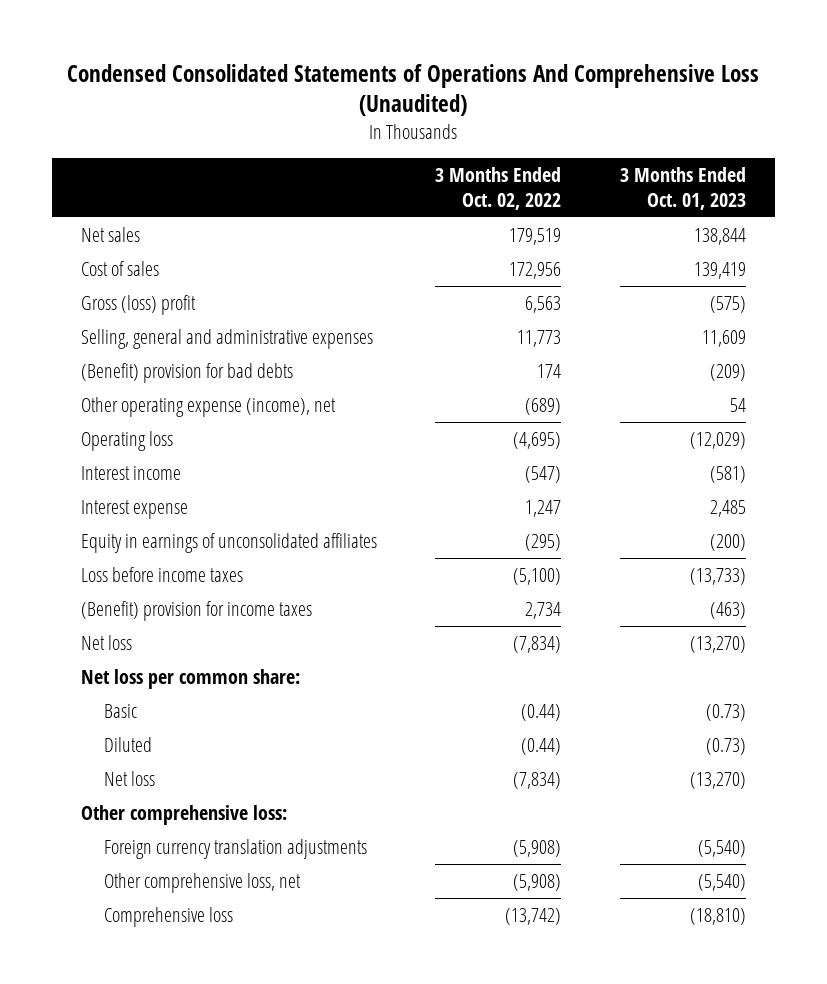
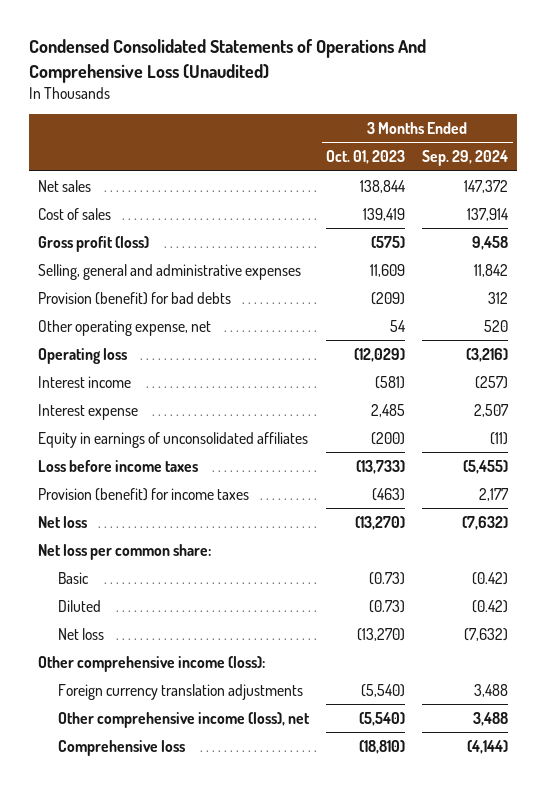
[435,167,562,210] 3 Months Ended Oct. 02, 2022 -> none
none -> [422,150,509,167] Sep. 29, 2024
[80,294,196,315] Gross (loss) profit -> [37,235,149,252] Gross profit (loss)
[80,362,293,383] (Benefit) provision for bad debts -> [37,291,231,305] Provision (benefit) for bad debts
[80,396,336,417] Other operating expense (income), net -> [37,319,211,336] Other operating expense, net
[80,600,312,621] (Benefit) provision for income taxes -> [37,487,249,501] Provision (benefit) for income taxes
[80,804,287,825] Other comprehensive loss: -> [37,655,265,672] Other comprehensive income (loss):
[104,872,302,893] Other comprehensive loss, net -> [57,711,310,728] Other comprehensive income (loss), net

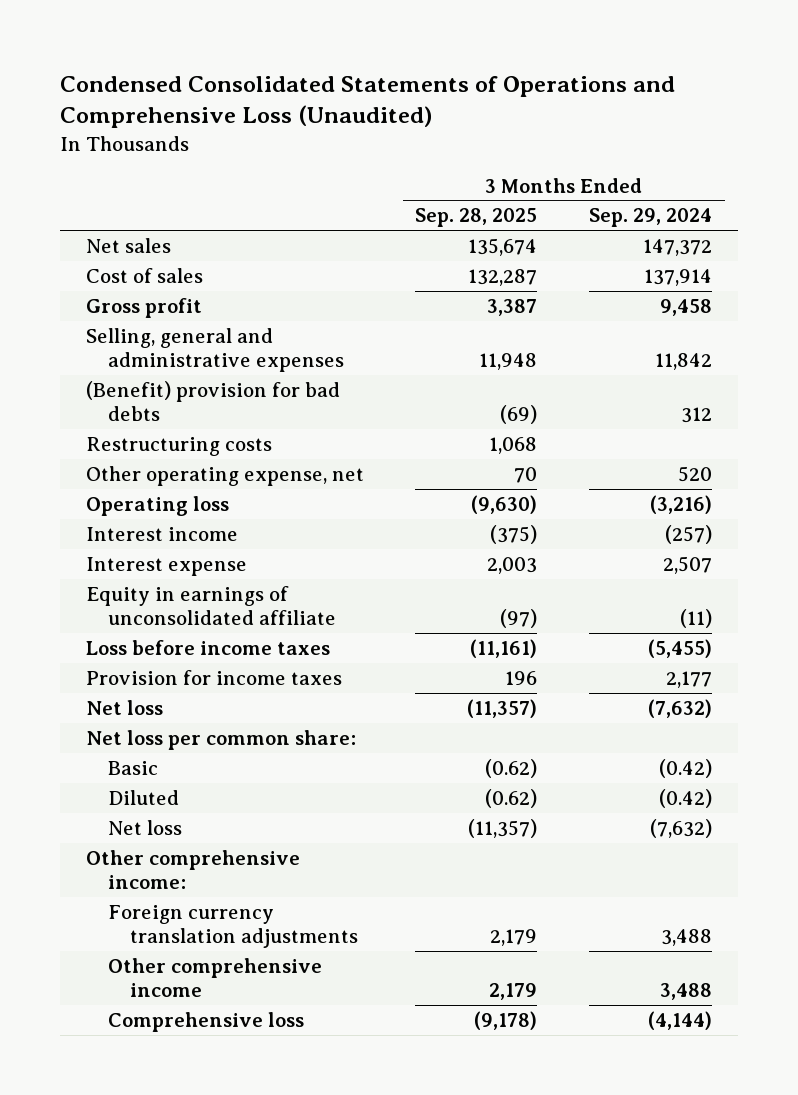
[28,39,426,83] Condensed Consolidated Statements of Operations And Comprehensive Loss (Unaudited) -> [60,75,676,129] Condensed Consolidated Statements of Operations and Comprehensive Loss (Unaudited)
[326,150,406,165] Oct. 01, 2023 -> none
none -> [415,208,538,228] Sep. 28, 2025
[37,235,149,252] Gross profit (loss) -> [85,297,202,318] Gross profit
[37,291,231,305] Provision (benefit) for bad debts -> [85,380,340,422] (Benefit) provision for bad debts
none -> [85,436,272,456] Restructuring costs
[37,431,308,448] Equity in earnings of unconsolidated affiliates -> [85,585,337,626] Equity in earnings of unconsolidated affiliate
[37,487,249,501] Provision (benefit) for income taxes -> [85,669,342,685] Provision for income taxes
[37,655,265,672] Other comprehensive income (loss): -> [85,849,300,890] Other comprehensive income:
[57,711,310,728] Other comprehensive income (loss), net -> [108,957,323,998] Other comprehensive income

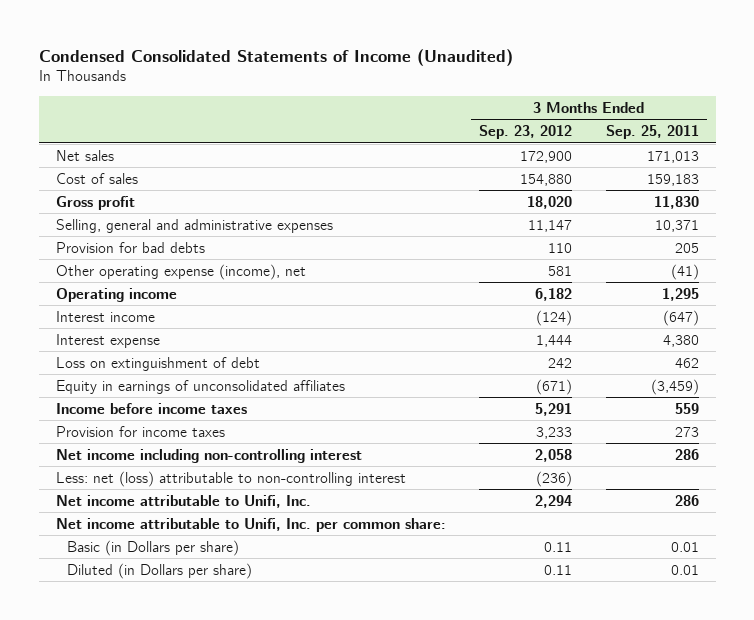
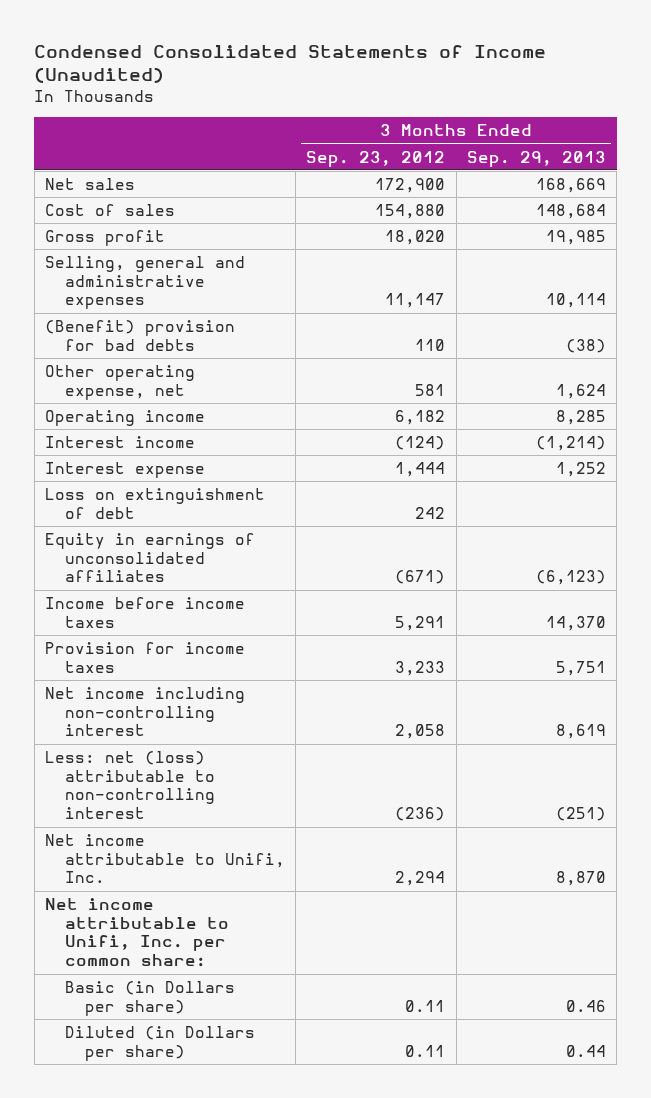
[605,125,699,140] Sep. 25, 2011 -> none
none -> [466,150,606,167] Sep. 29, 2013
[55,241,205,253] Provision for bad debts -> [44,319,235,351] (Benefit) provision for bad debts
[55,263,306,280] Other operating expense (income), net -> [44,364,195,400] Other operating expense, net

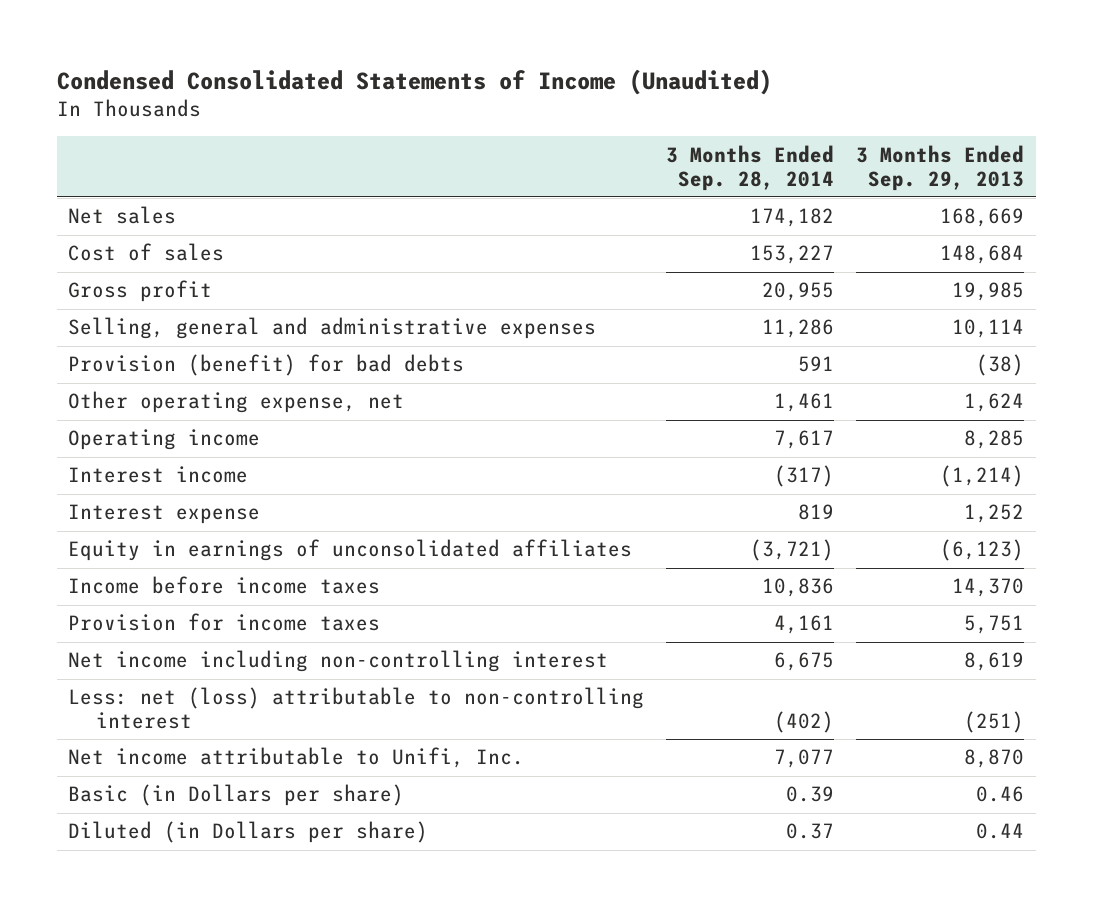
[306,150,446,167] Sep. 23, 2012 -> none
none -> [666,144,835,191] 3 Months Ended Sep. 28, 2014
[44,319,235,351] (Benefit) provision for bad debts -> [68,354,465,377] Provision (benefit) for bad debts
[44,487,265,519] Loss on extinguishment of debt -> none
[44,897,229,968] Net income attributable to Unifi, Inc. per common share: -> none

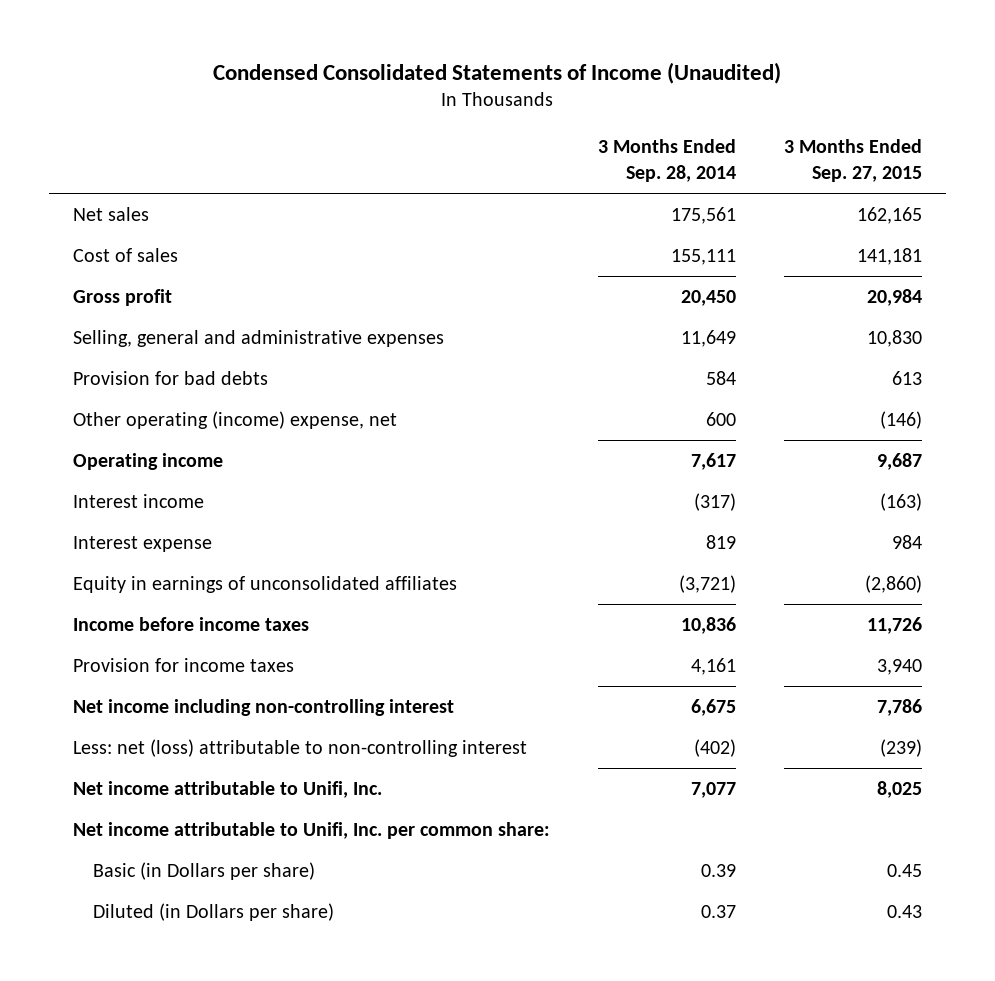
[856,144,1025,191] 3 Months Ended Sep. 29, 2013 -> none
none -> [783,139,922,182] 3 Months Ended Sep. 27, 2015
[750,208,835,228] 174,182 -> [670,207,736,225] 175,561
[750,245,835,265] 153,227 -> [670,249,736,266] 155,111
[762,282,835,302] 20,955 -> [680,290,736,307] 20,450
[762,319,835,339] 11,286 -> [680,330,736,348] 11,649
[68,354,465,377] Provision (benefit) for bad debts -> [72,371,268,386] Provision for bad debts
[798,356,835,373] 591 -> [705,371,736,386] 584
[68,391,405,414] Other operating expense, net -> [72,411,397,430] Other operating (income) expense, net
[774,393,835,413] 1,461 -> [705,412,736,427] 600
none -> [72,822,550,840] Net income attributable to Unifi, Inc. per common share:

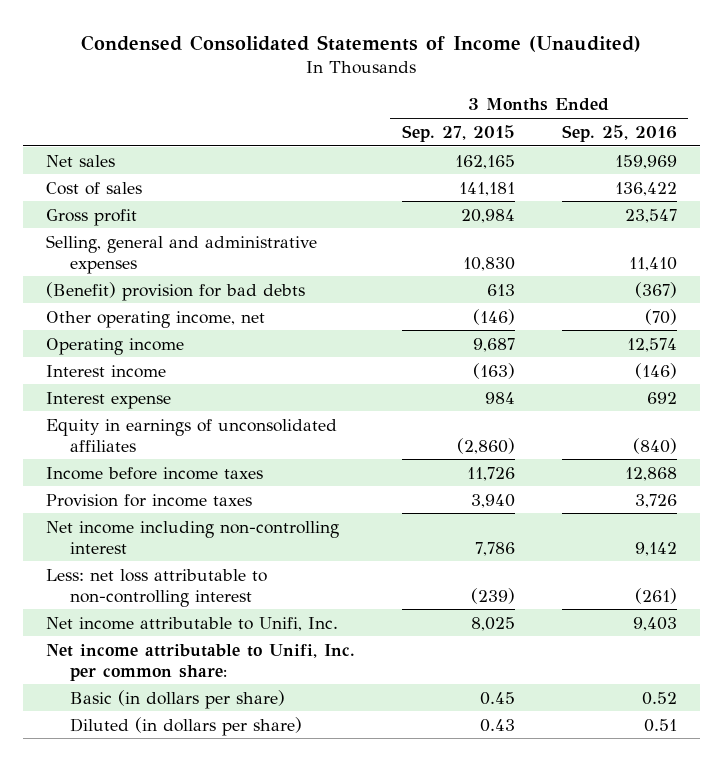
[597,139,736,182] 3 Months Ended Sep. 28, 2014 -> none
none -> [561,124,677,142] Sep. 25, 2016
[72,371,268,386] Provision for bad debts -> [45,281,305,301] (Benefit) provision for bad debts
[72,411,397,430] Other operating (income) expense, net -> [45,310,265,328] Other operating income, net
[72,739,527,758] Less: net (loss) attributable to non-controlling interest -> [45,568,267,607] Less: net loss attributable to non-controlling interest
[93,862,316,881] Basic (in Dollars per share) -> [69,689,285,709] Basic (in dollars per share)
[93,903,335,922] Diluted (in Dollars per share) -> [69,716,302,736] Diluted (in dollars per share)

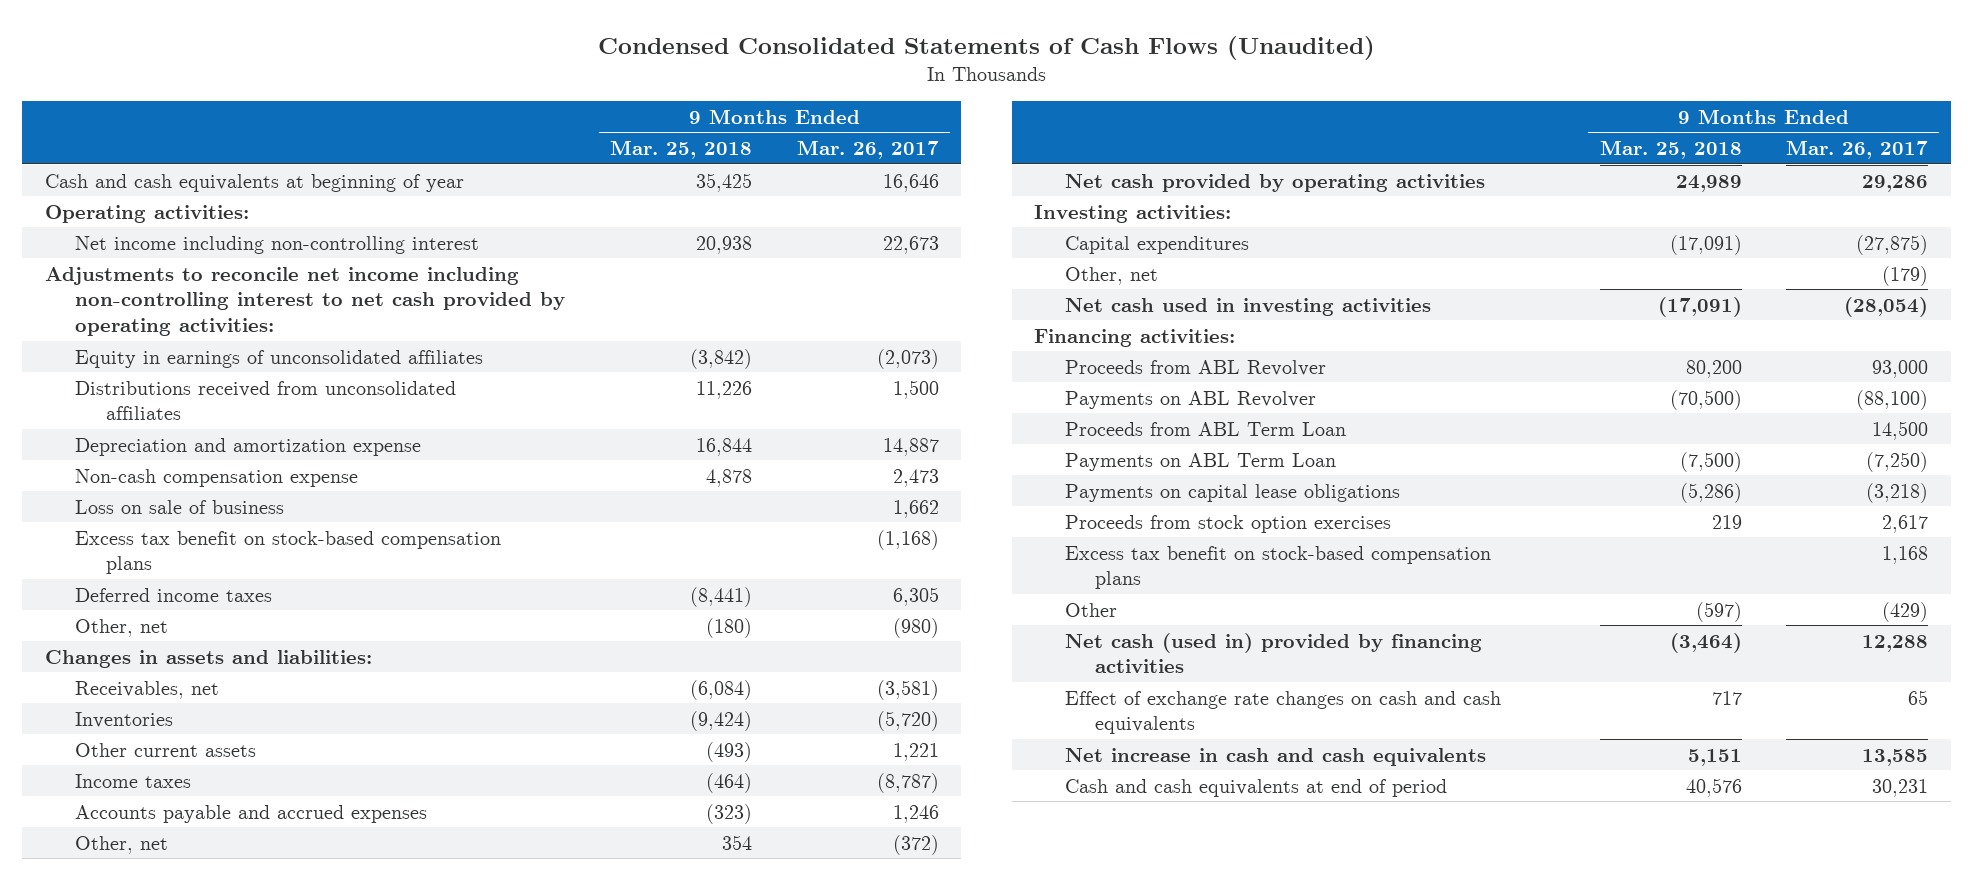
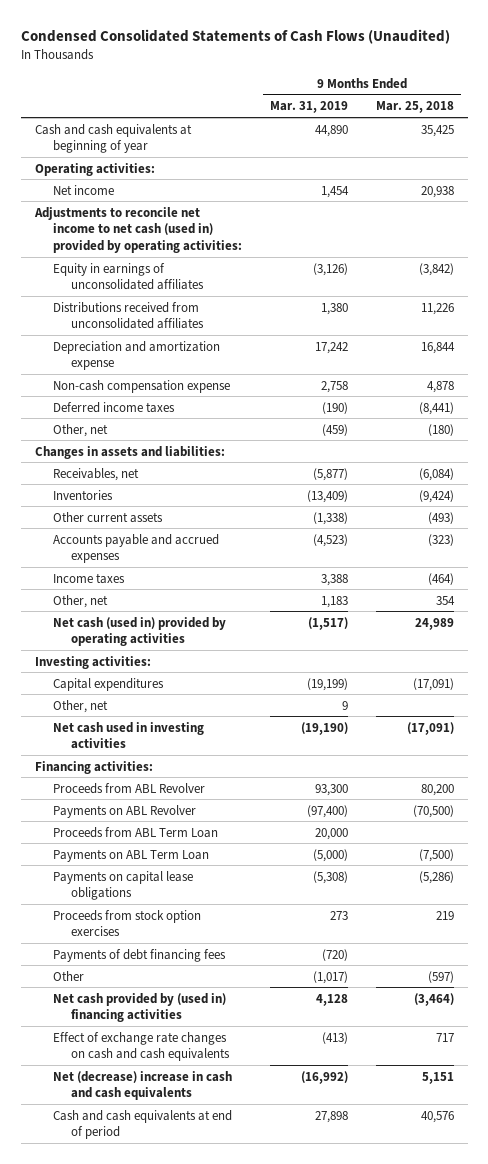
[796,140,939,160] Mar. 26, 2017 -> none
none -> [269,101,348,114] Mar. 31, 2019
[75,235,480,254] Net income including non-controlling interest -> [52,184,114,195] Net income
[44,266,566,337] Adjustments to reconcile net income including non-controlling interest to net cash provided by operating activities: -> [33,206,242,254] Adjustments to reconcile net income to net cash (used in) provided by operating activities:
[75,499,285,514] Loss on sale of business -> none
[75,530,502,575] Excess tax benefit on stock-based compensation plans -> none
[75,773,192,788] Income taxes -> [52,572,125,584] Income taxes
[1064,173,1485,192] Net cash provided by operating activities -> [52,616,226,647] Net cash (used in) provided by operating activities
[1064,545,1491,590] Excess tax benefit on stock-based compensation plans -> none
none -> [52,948,226,962] Payments of debt financing fees
[1064,632,1482,674] Net cash (used in) provided by financing activities -> [52,992,226,1023] Net cash provided by (used in) financing activities
[1064,747,1486,766] Net increase in cash and cash equivalents -> [52,1070,232,1101] Net (decrease) increase in cash and cash equivalents

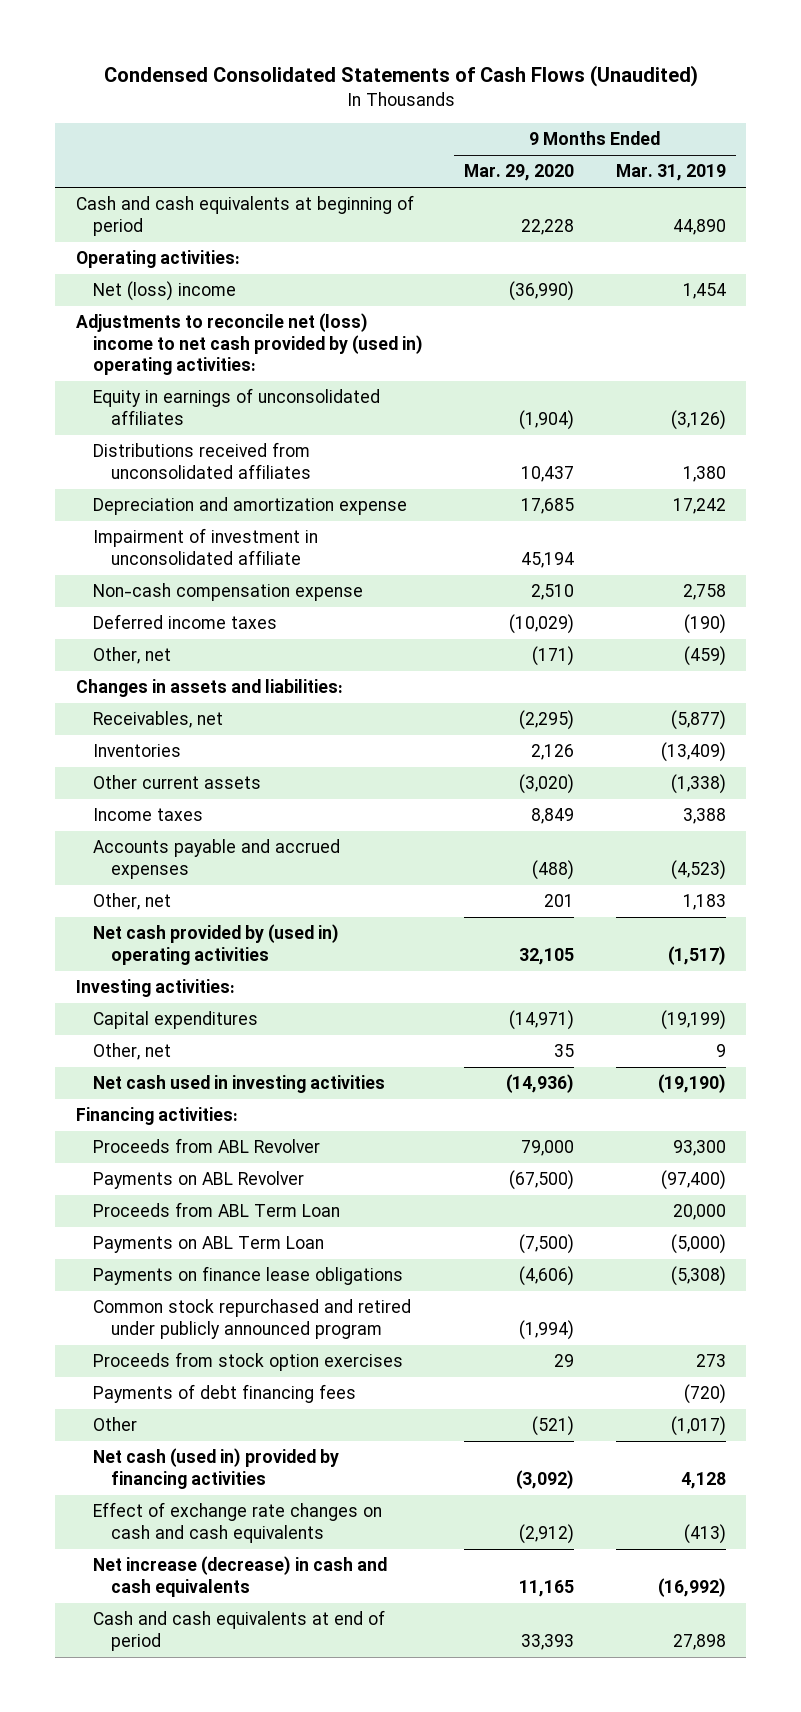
[375,101,454,114] Mar. 25, 2018 -> none
none -> [464,164,575,182] Mar. 29, 2020
[34,123,192,154] Cash and cash equivalents at beginning of year -> [75,195,414,236] Cash and cash equivalents at beginning of period
[52,184,114,195] Net income -> [93,281,237,302] Net (loss) income
[33,206,242,254] Adjustments to reconcile net income to net cash (used in) provided by operating activities: -> [75,313,424,376] Adjustments to reconcile net (loss) income to net cash provided by (used in) operating activities:
none -> [93,528,319,565] Impairment of investment in unconsolidated affiliate
[52,533,219,564] Accounts payable and accrued expenses -> [93,839,341,879] Accounts payable and accrued expenses
[52,616,226,647] Net cash (used in) provided by operating activities -> [93,924,340,965] Net cash provided by (used in) operating activities
[52,870,193,901] Payments on capital lease obligations -> [93,1266,404,1286] Payments on finance lease obligations
none -> [93,1299,412,1339] Common stock repurchased and retired under publicly announced program
[52,992,226,1023] Net cash provided by (used in) financing activities -> [93,1448,340,1489] Net cash (used in) provided by financing activities
[52,1070,232,1101] Net (decrease) increase in cash and cash equivalents -> [93,1556,388,1597] Net increase (decrease) in cash and cash equivalents

